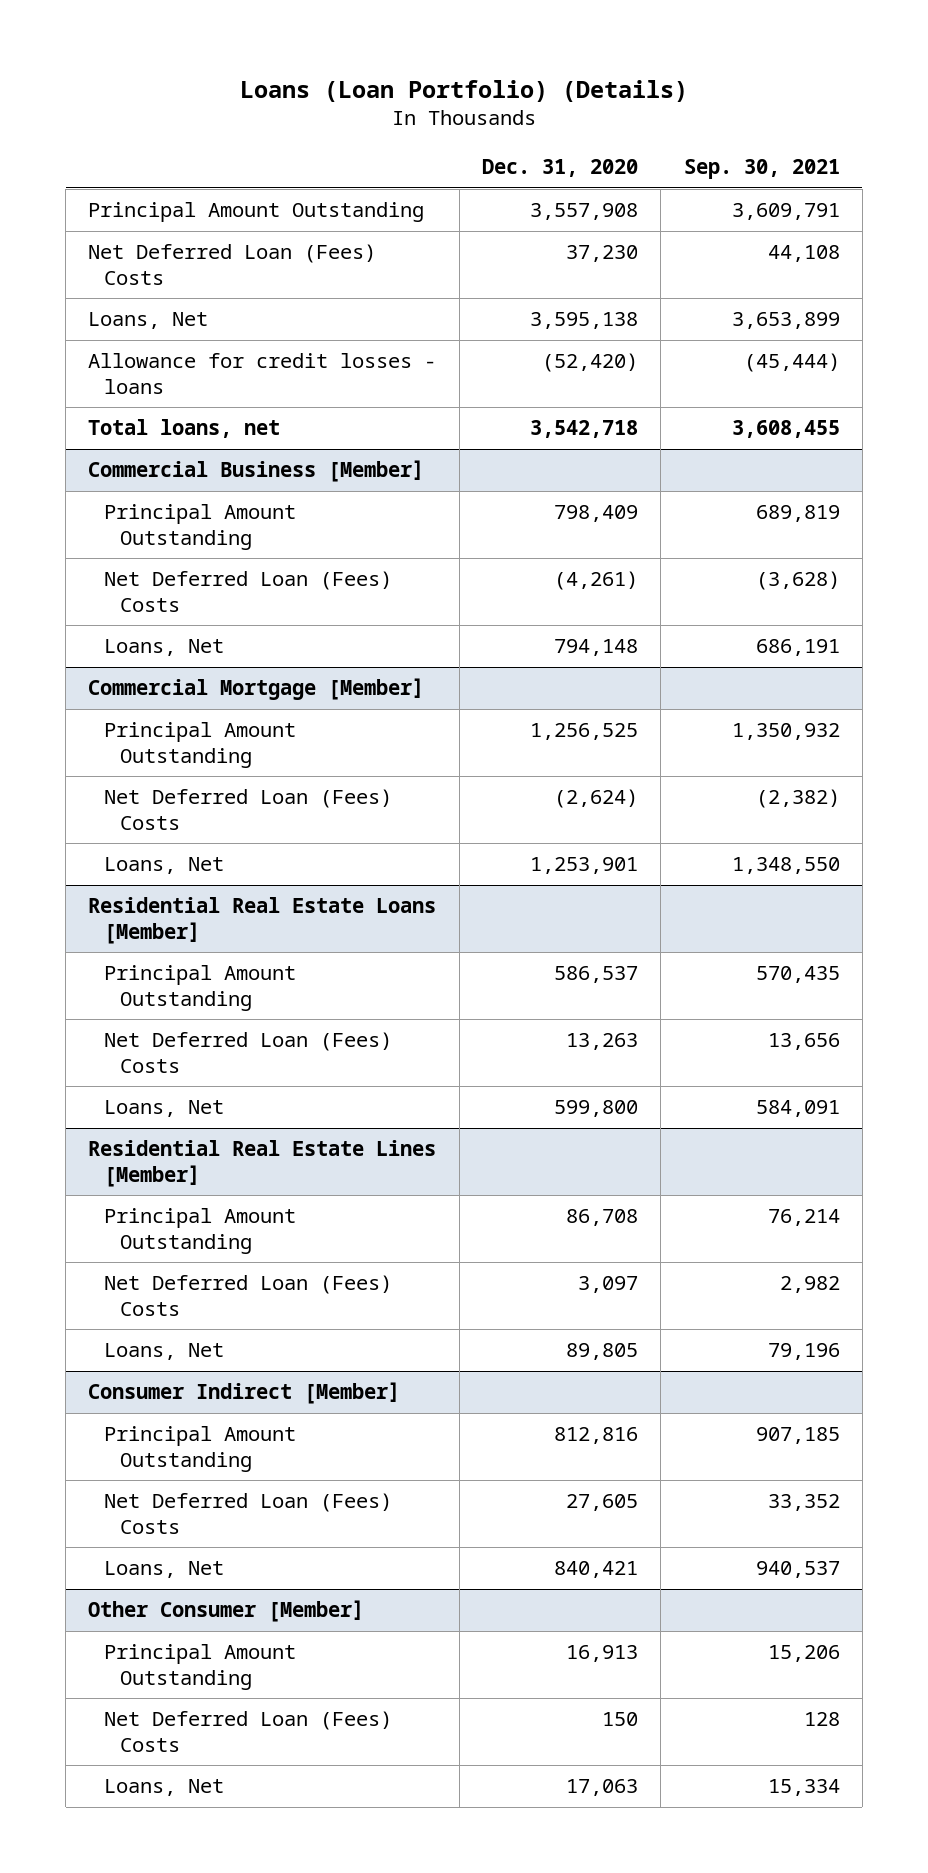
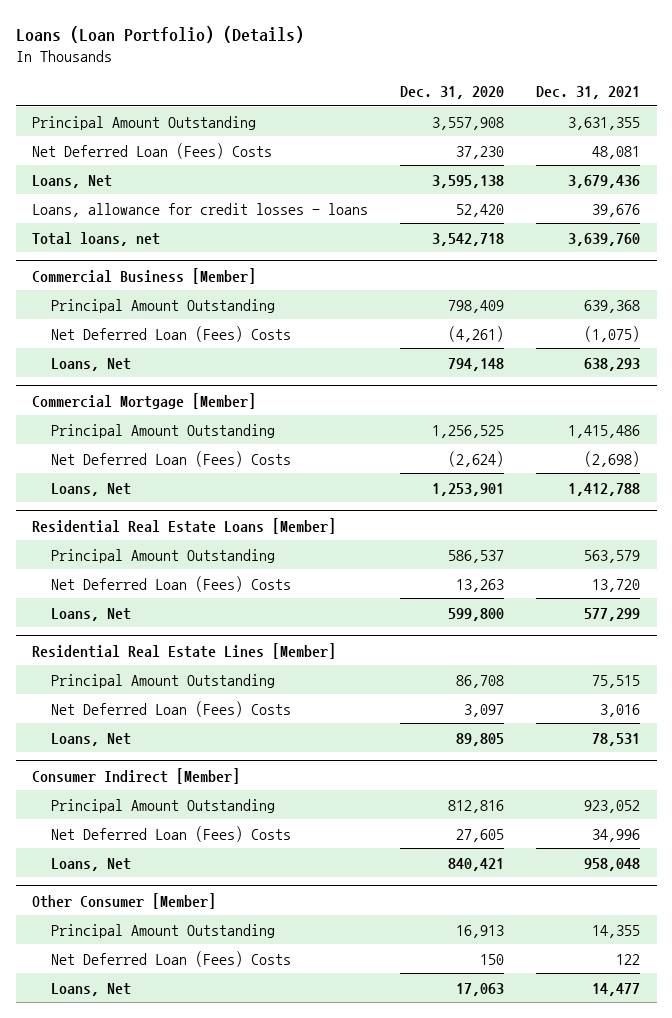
[683,159,840,180] Sep. 30, 2021 -> none
none -> [536,86,641,100] Dec. 31, 2021
[88,353,437,394] Allowance for credit losses - loans -> [31,202,368,217] Loans, allowance for credit losses - loans
[542,353,639,373] (52,420) -> [456,203,505,217] 52,420

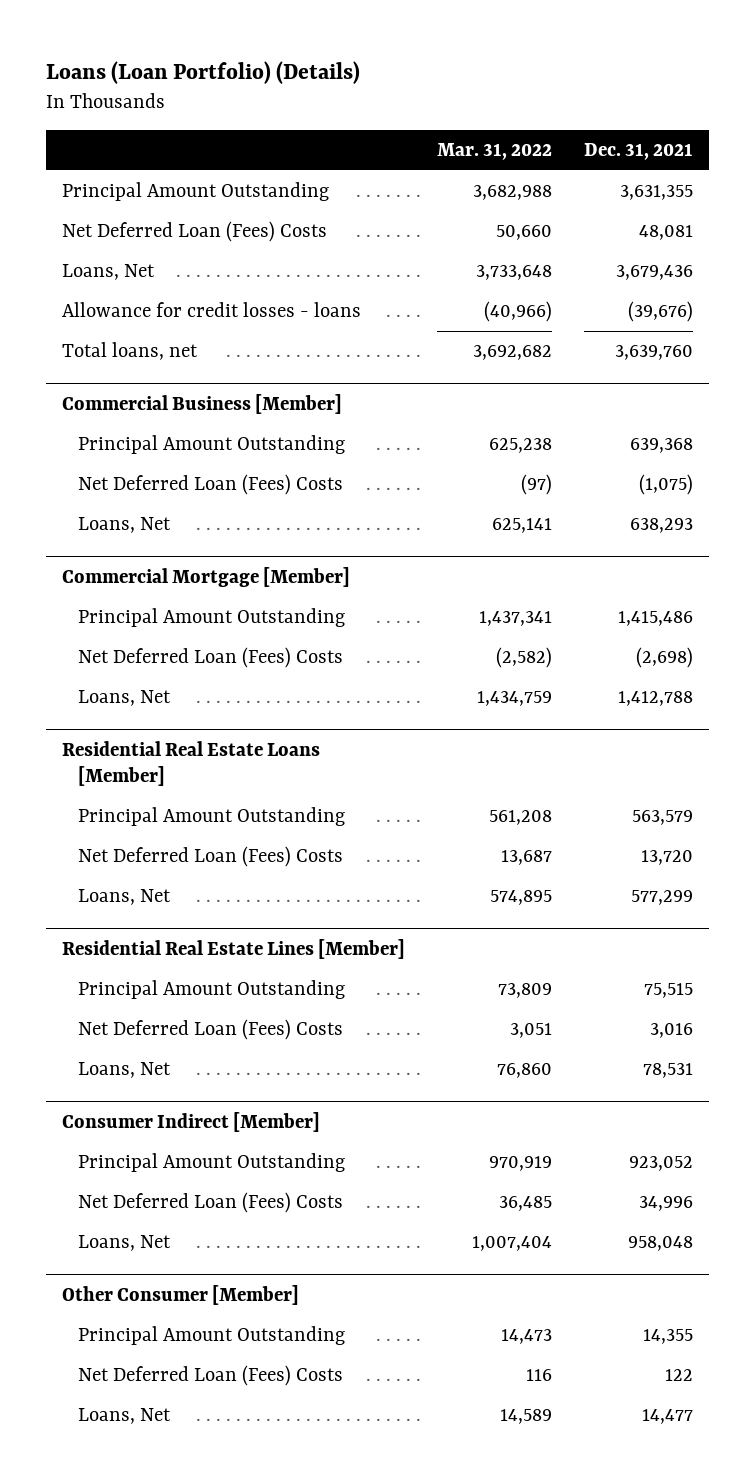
[400,86,505,100] Dec. 31, 2020 -> none
none -> [436,142,552,160] Mar. 31, 2022
[31,202,368,217] Loans, allowance for credit losses - loans -> [62,302,362,318] Allowance for credit losses - loans
[592,203,641,217] 39,676 -> [627,301,693,323] (39,676)

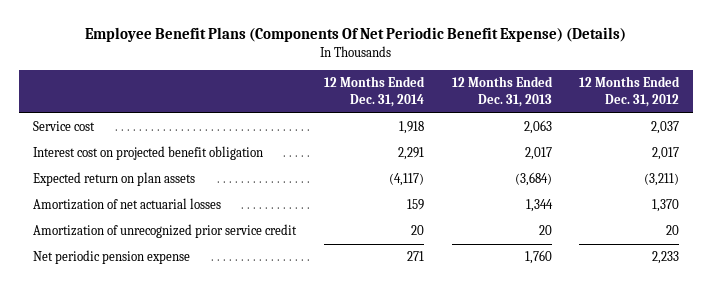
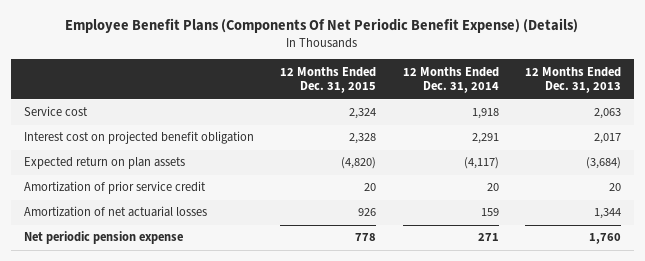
[579,76,681,108] 12 Months Ended Dec. 31, 2012 -> none
none -> [280,66,377,94] 12 Months Ended Dec. 31, 2015
none -> [23,181,206,195] Amortization of prior service credit
[32,224,297,239] Amortization of unrecognized prior service credit -> none

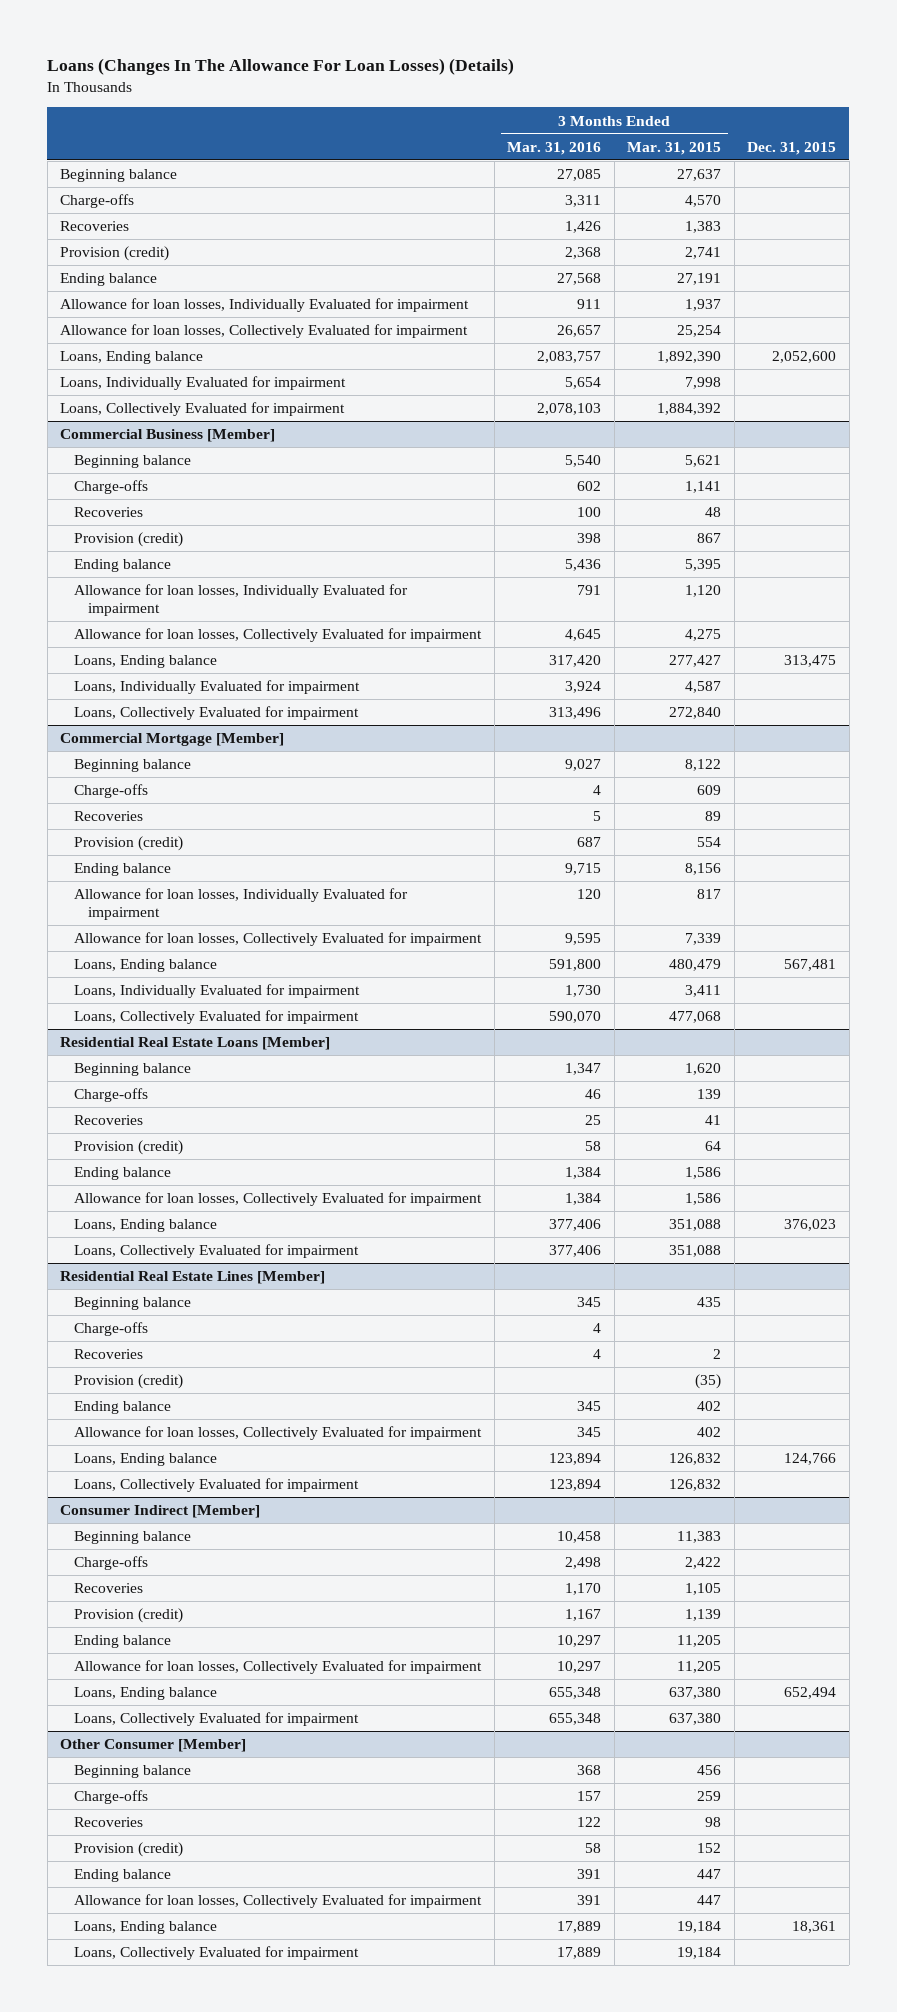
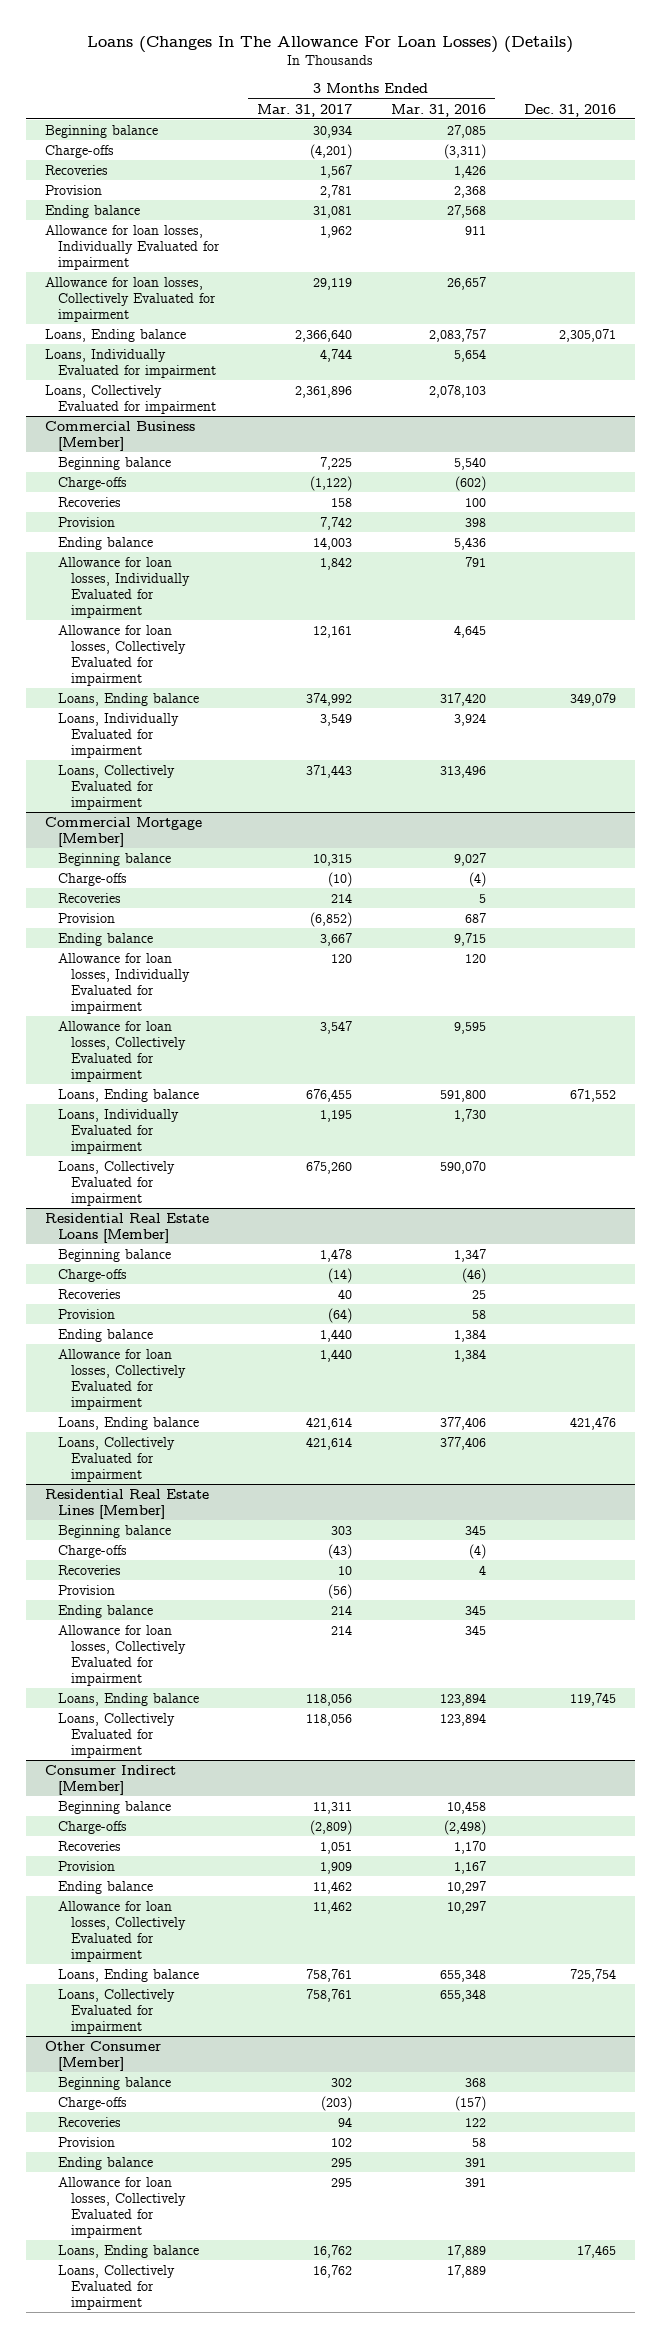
[627,141,722,155] Mar. 31, 2015 -> none
[747,141,837,155] Dec. 31, 2015 -> none
none -> [257,103,353,117] Mar. 31, 2017
none -> [523,103,616,117] Dec. 31, 2016
[565,195,602,208] 3,311 -> [443,143,486,159] (3,311)
[60,246,170,262] Provision (credit) -> [45,184,103,195] Provision
[577,481,602,492] 602 -> [454,475,486,491] (602)
[74,532,184,548] Provision (credit) -> [58,516,116,527] Provision
[593,785,602,796] 4 -> [468,871,486,887] (4)
[74,836,184,852] Provision (credit) -> [58,912,116,923] Provision
[585,1089,602,1100] 46 -> [461,1267,486,1283] (46)
[74,1140,184,1156] Provision (credit) -> [58,1308,116,1319] Provision
[593,1323,602,1334] 4 -> [468,1543,486,1559] (4)
[74,1374,184,1390] Provision (credit) -> [58,1584,116,1595] Provision
[565,1557,602,1570] 2,498 -> [443,1819,486,1835] (2,498)
[74,1608,184,1624] Provision (credit) -> [58,1860,116,1871] Provision
[577,1791,602,1802] 157 -> [454,2095,486,2111] (157)
[74,1842,184,1858] Provision (credit) -> [58,2136,116,2147] Provision

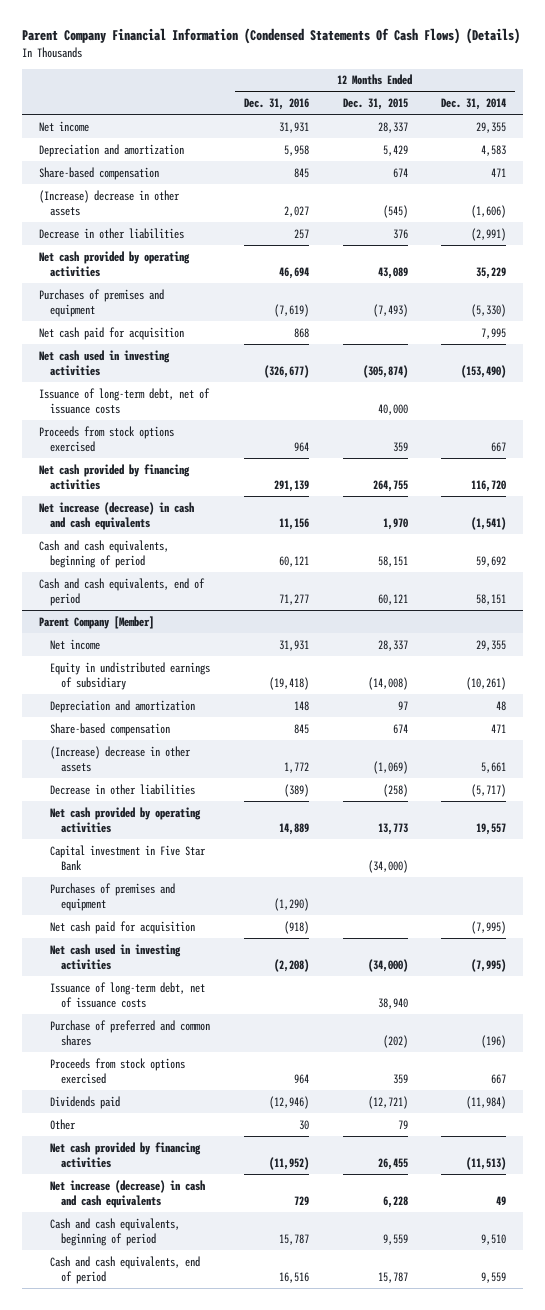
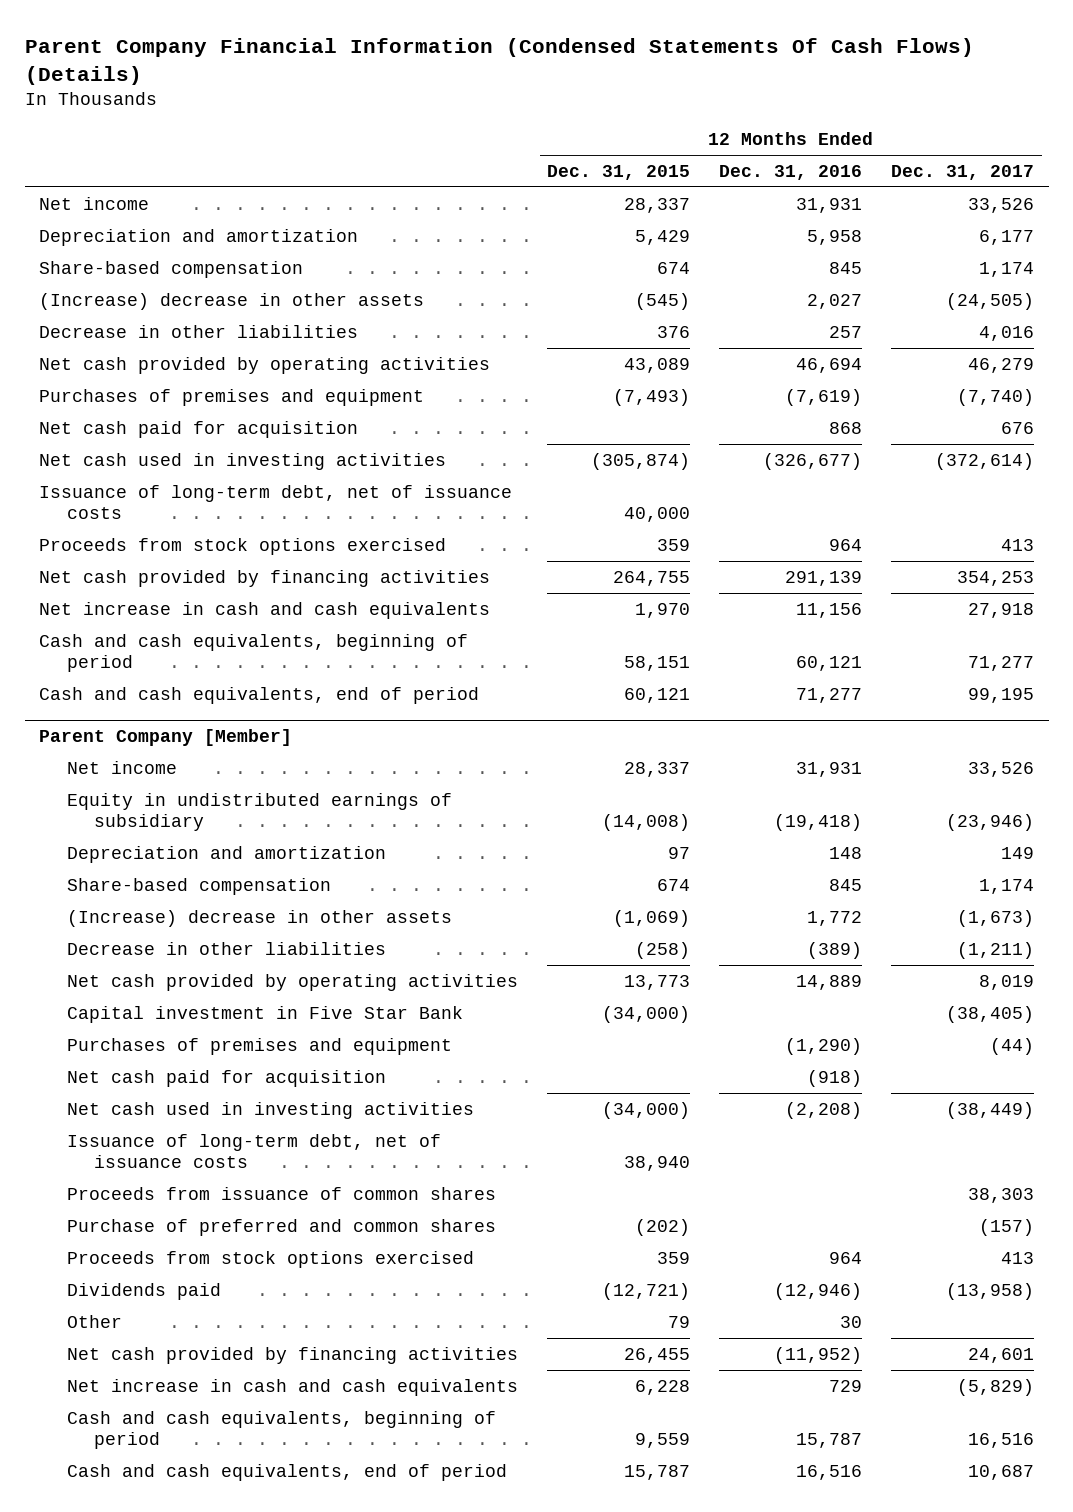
[441,98,507,111] Dec. 31, 2014 -> none
none -> [891,164,1035,180] Dec. 31, 2017
[38,501,194,530] Net increase (decrease) in cash and cash equivalents -> [39,601,491,619] Net increase in cash and cash equivalents
none -> [66,1186,496,1200] Proceeds from issuance of common shares
[49,1179,205,1208] Net increase (decrease) in cash and cash equivalents -> [66,1378,518,1396] Net increase in cash and cash equivalents

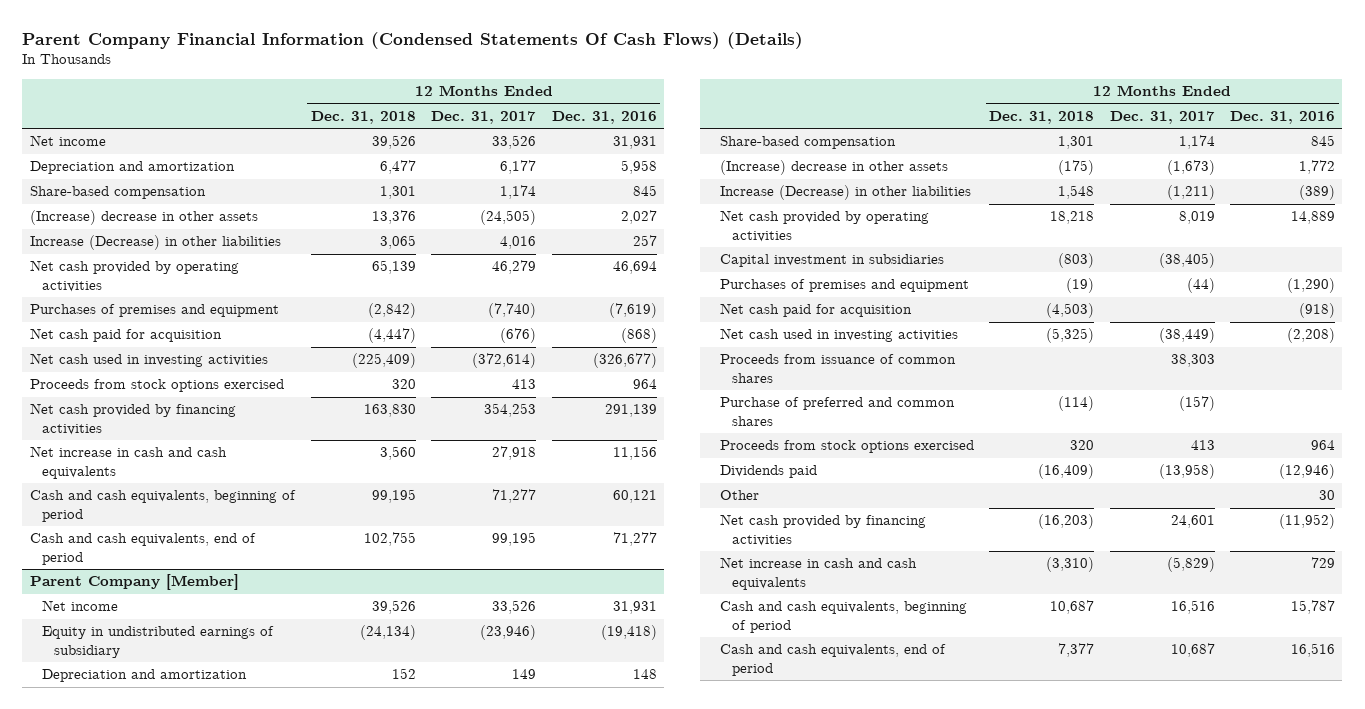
[546,164,690,180] Dec. 31, 2015 -> none
none -> [311,110,417,124] Dec. 31, 2018
[39,324,359,338] Decrease in other liabilities -> [29,235,281,251] Increase (Decrease) in other liabilities
[829,421,863,434] 868 -> [620,328,657,344] (868)
[1001,421,1035,434] 676 -> [500,328,537,344] (676)
[39,484,513,519] Issuance of long-term debt, net of issuance costs -> none
[66,941,386,955] Decrease in other liabilities -> [720,185,972,201] Increase (Decrease) in other liabilities
[66,1005,463,1023] Capital investment in Five Star Bank -> [720,254,945,268] Capital investment in subsidiaries
[66,1133,441,1168] Issuance of long-term debt, net of issuance costs -> none

